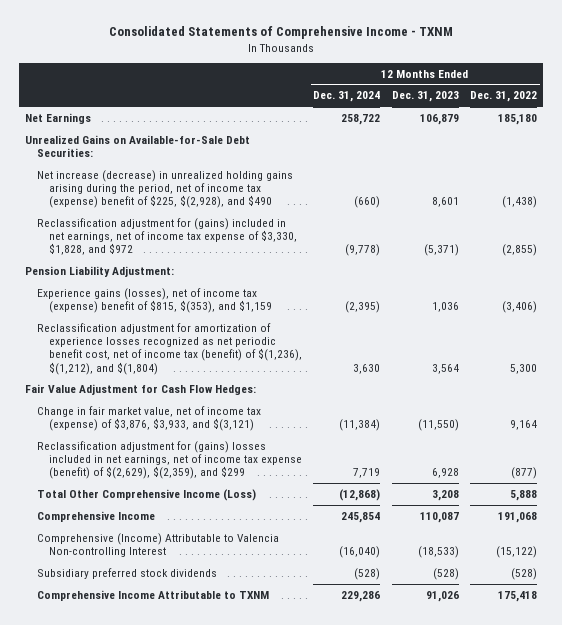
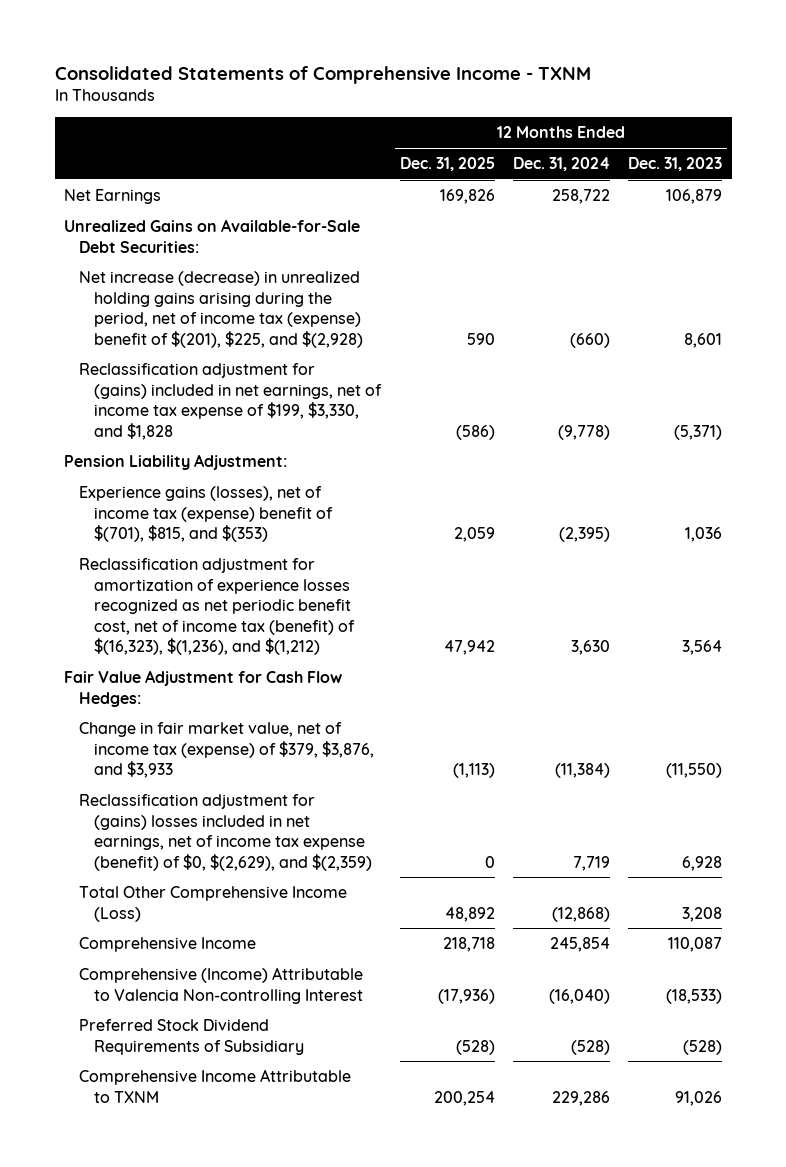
[470,91,538,103] Dec. 31, 2022 -> none
none -> [399,157,495,172] Dec. 31, 2025
[36,169,293,209] Net increase (decrease) in unrealized holding gains arising during the period, net of income tax (expense) benefit of $225, $(2,928), and $490 -> [79,271,364,348] Net increase (decrease) in unrealized holding gains arising during the period, net of income tax (expense) benefit of $(201), $225, and $(2,928)
[36,217,298,256] Reclassification adjustment for (gains) included in net earnings, net of income tax expense of $3,330, $1,828, and $972 -> [79,363,383,440] Reclassification adjustment for (gains) included in net earnings, net of income tax expense of $199, $3,330, and $1,828
[36,287,273,314] Experience gains (losses), net of income tax (expense) benefit of $815, $(353), and $1,159 -> [79,486,334,543] Experience gains (losses), net of income tax (expense) benefit of $(701), $815, and $(353)
[36,322,303,375] Reclassification adjustment for amortization of experience losses recognized as net periodic benefit cost, net of income tax (benefit) of $(1,236), $(1,212), and $(1,804) -> [79,558,356,656] Reclassification adjustment for amortization of experience losses recognized as net periodic benefit cost, net of income tax (benefit) of $(16,323), $(1,236), and $(1,212)
[36,405,261,432] Change in fair market value, net of income tax (expense) of $3,876, $3,933, and $(3,121) -> [79,722,375,779] Change in fair market value, net of income tax (expense) of $379, $3,876, and $3,933
[36,440,303,480] Reclassification adjustment for (gains) losses included in net earnings, net of income tax expense (benefit) of $(2,629), $(2,359), and $299 -> [79,794,373,871] Reclassification adjustment for (gains) losses included in net earnings, net of income tax expense (benefit) of $0, $(2,629), and $(2,359)
[36,567,217,579] Subsidiary preferred stock dividends -> [79,1019,305,1055] Preferred Stock Dividend Requirements of Subsidiary

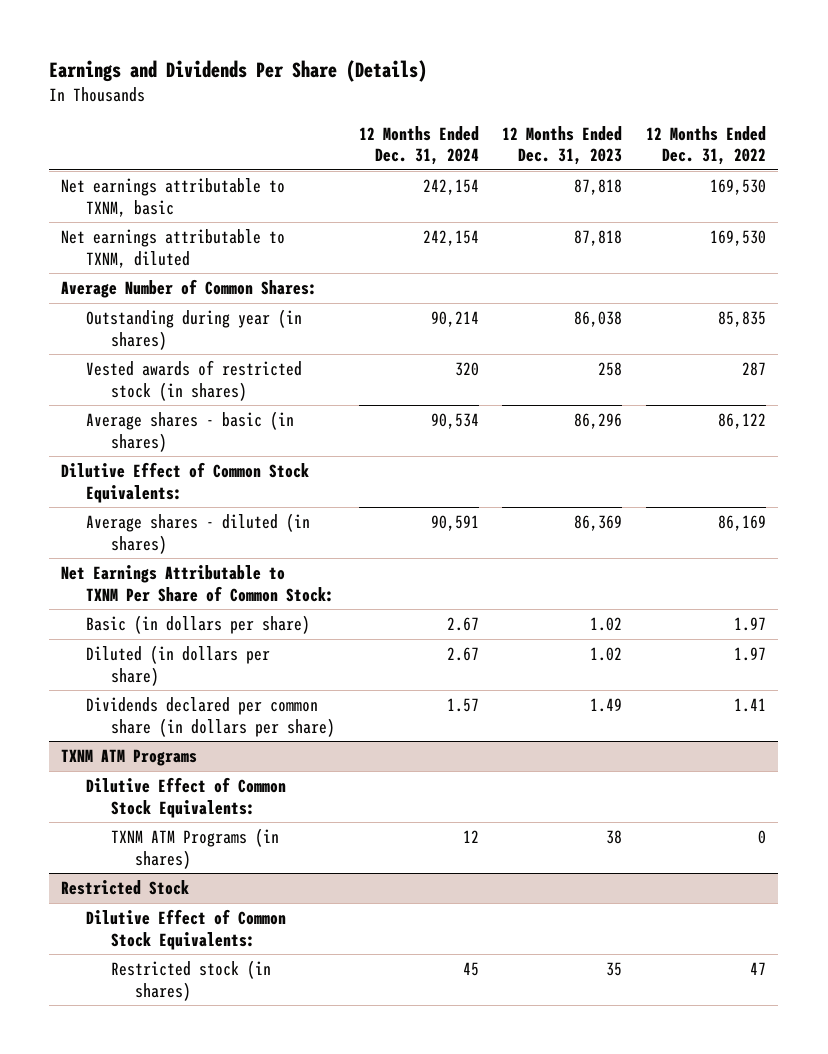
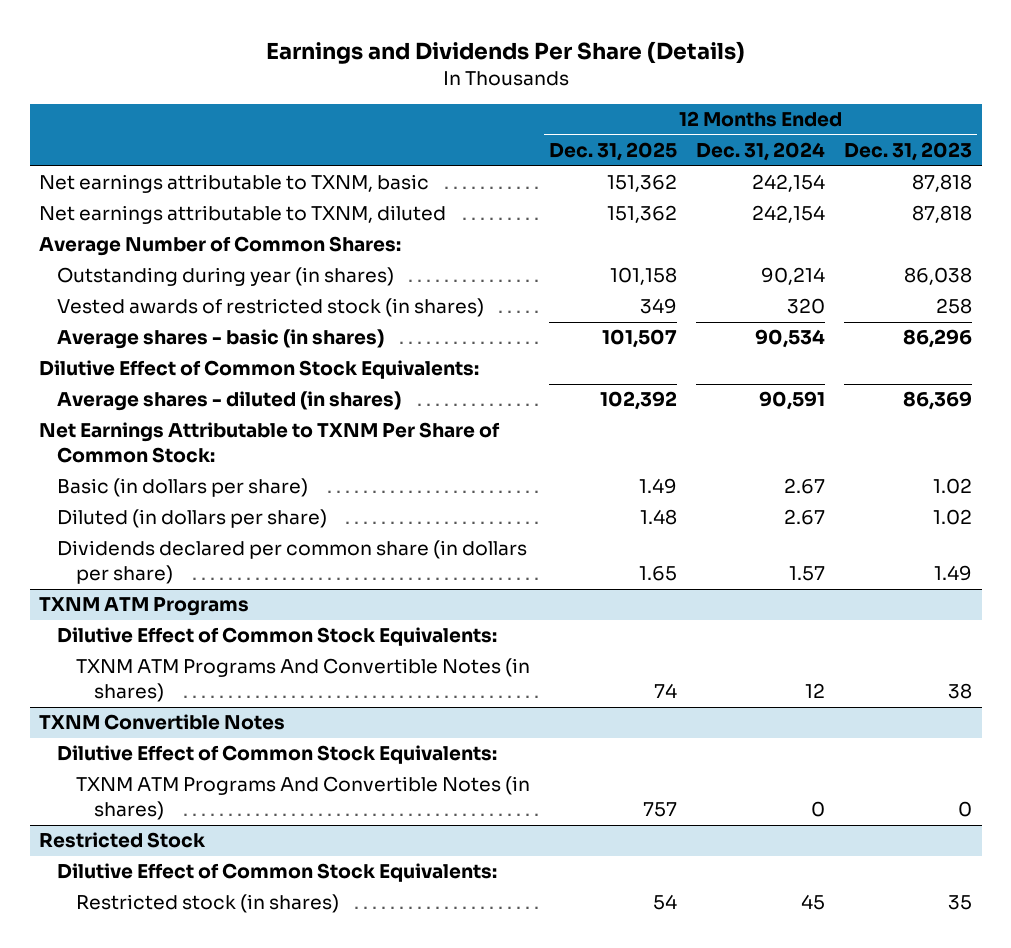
[646,125,767,166] 12 Months Ended Dec. 31, 2022 -> none
none -> [548,142,677,162] Dec. 31, 2025
[110,828,279,869] TXNM ATM Programs (in shares) -> [75,658,530,703] TXNM ATM Programs And Convertible Notes (in shares)
none -> [39,714,286,731] TXNM Convertible Notes
none -> [57,745,498,765] Dilutive Effect of Common Stock Equivalents:
none -> [75,776,530,821] TXNM ATM Programs And Convertible Notes (in shares)

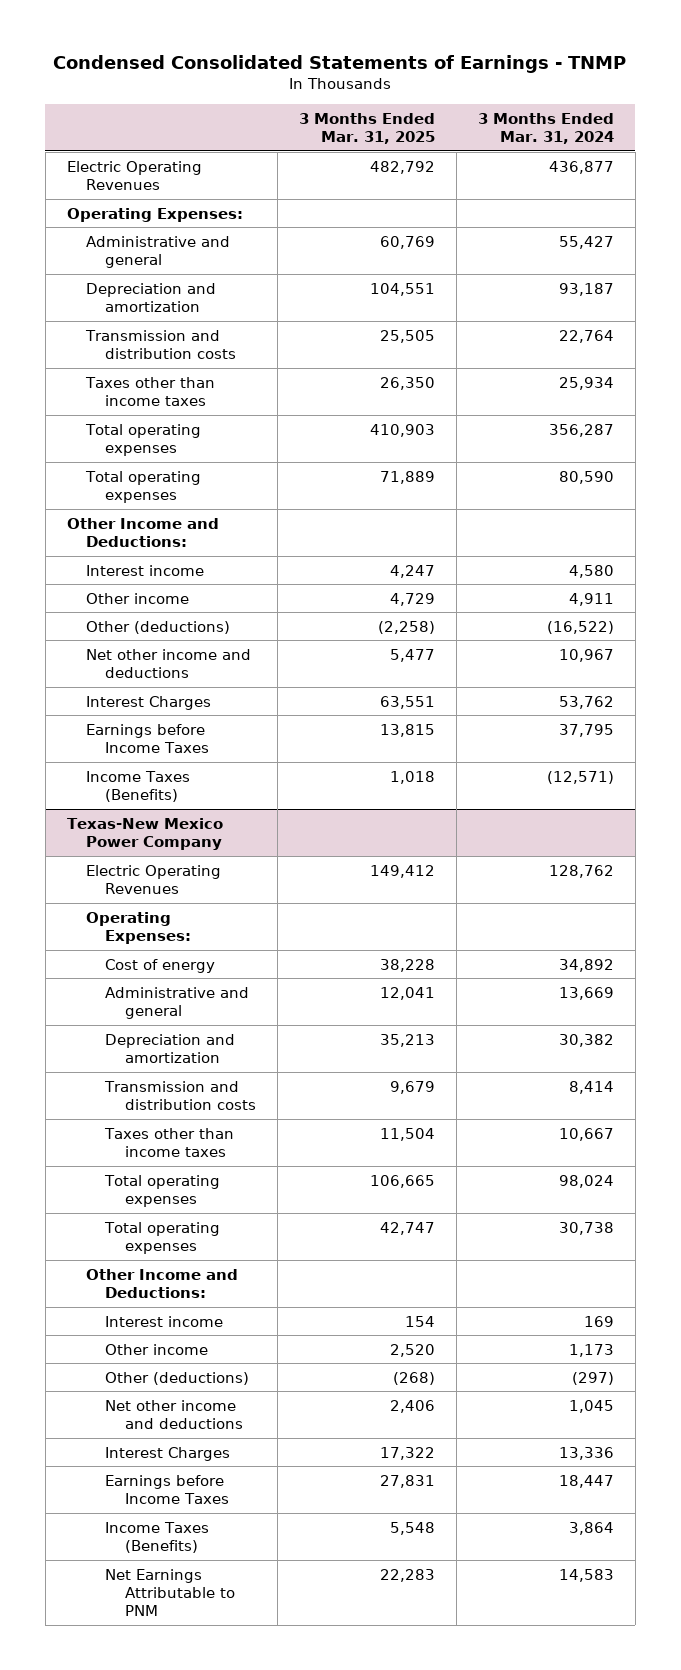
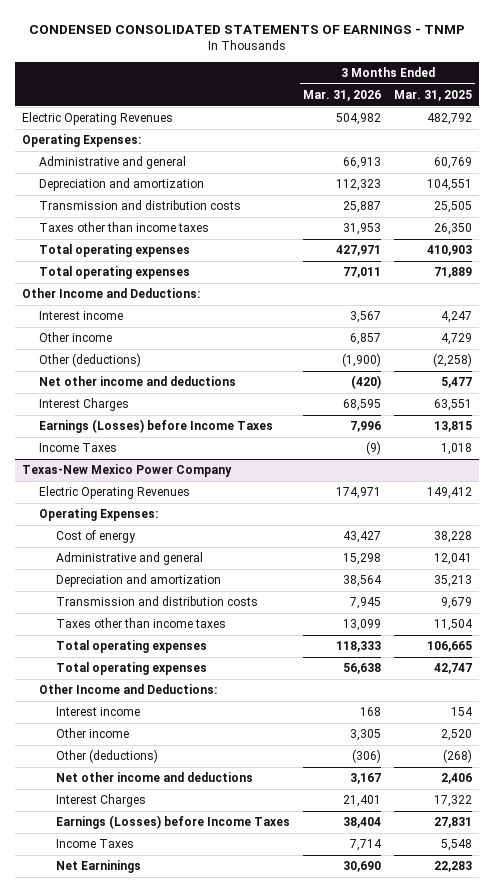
[53,54,627,73] Condensed Consolidated Statements of Earnings - TNMP -> [28,24,465,34] CONDENSED CONSOLIDATED STATEMENTS OF EARNINGS - TNMP
[477,112,614,144] 3 Months Ended Mar. 31, 2024 -> none
none -> [303,90,382,102] Mar. 31, 2026
[86,723,210,753] Earnings before Income Taxes -> [38,419,273,434] Earnings (Losses) before Income Taxes
[86,770,191,802] Income Taxes (Benefits) -> [38,443,117,453] Income Taxes
[105,1474,229,1504] Earnings before Income Taxes -> [56,815,291,830] Earnings (Losses) before Income Taxes
[105,1521,210,1553] Income Taxes (Benefits) -> [56,839,135,849] Income Taxes
[105,1568,235,1617] Net Earnings Attributable to PNM -> [56,860,142,874] Net Earninings

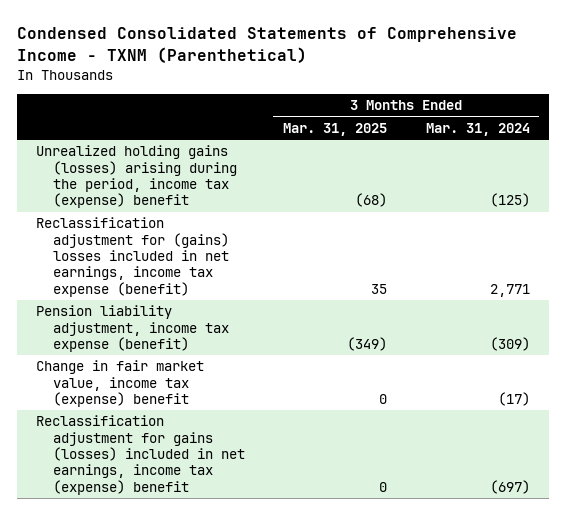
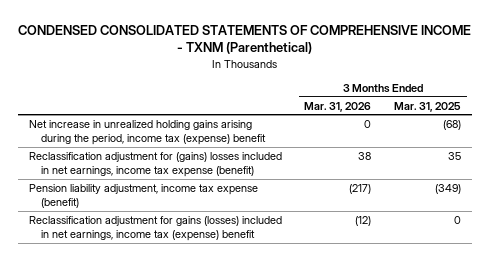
[16,26,517,63] Condensed Consolidated Statements of Comprehensive Income - TXNM (Parenthetical) -> [17,25,471,55] CONDENSED CONSOLIDATED STATEMENTS OF COMPREHENSIVE INCOME - TXNM (Parenthetical)
[425,122,530,136] Mar. 31, 2024 -> none
none -> [304,101,372,112] Mar. 31, 2026
[36,145,237,209] Unrealized holding gains (losses) arising during the period, income tax (expense) benefit -> [28,119,267,146] Net increase in unrealized holding gains arising during the period, income tax (expense) benefit
[36,360,205,408] Change in fair market value, income tax (expense) benefit -> none

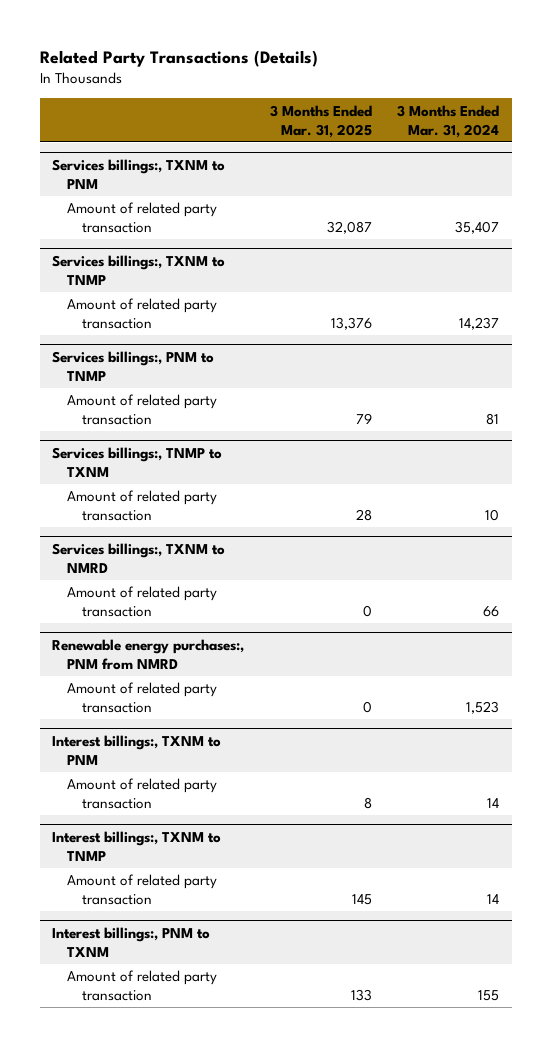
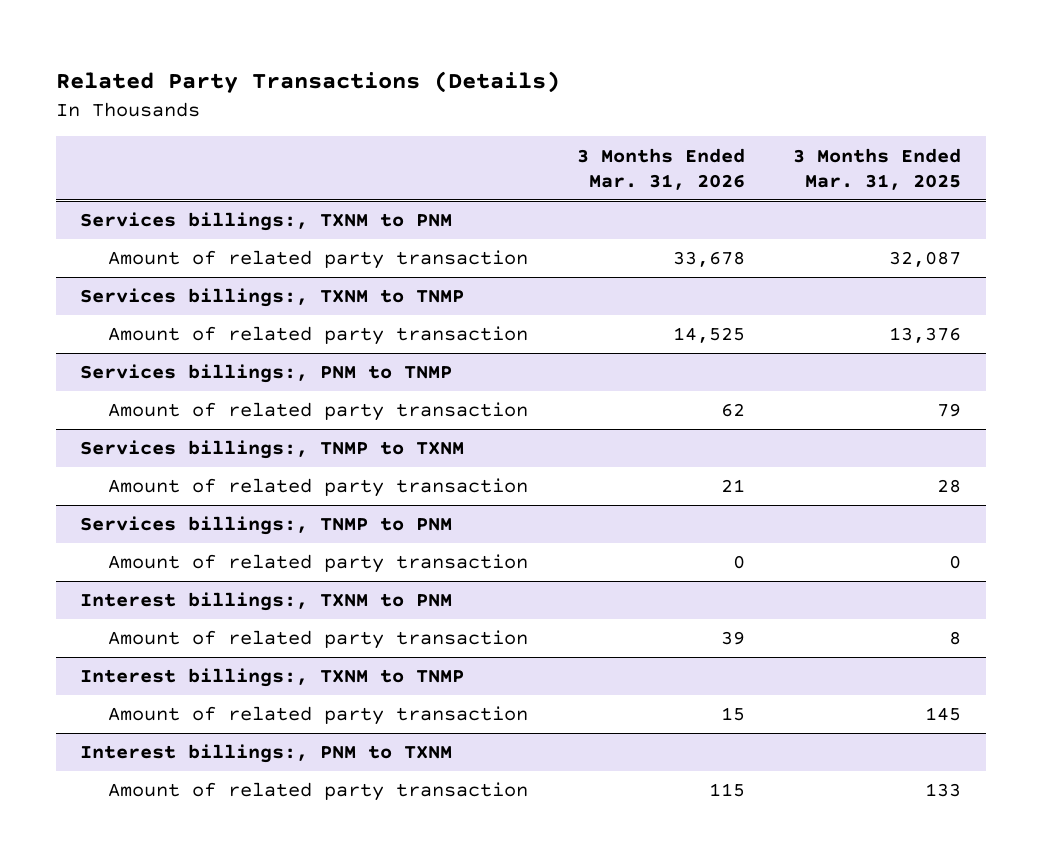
[397,104,500,138] 3 Months Ended Mar. 31, 2024 -> none
none -> [576,147,745,190] 3 Months Ended Mar. 31, 2026
[52,542,226,573] Services billings:, TXNM to NMRD -> none
[67,586,218,618] Amount of related party transaction -> none
[52,638,245,670] Renewable energy purchases:, PNM from NMRD -> none
none -> [80,516,453,536] Services billings:, TNMP to PNM

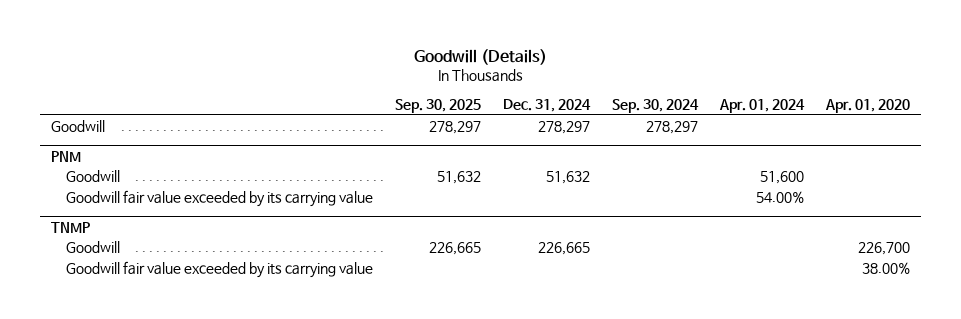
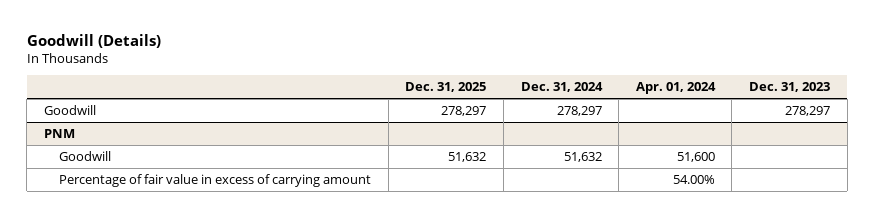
[394,98,481,113] Sep. 30, 2025 -> none
[611,98,699,113] Sep. 30, 2024 -> none
[824,98,910,113] Apr. 01, 2020 -> none
none -> [405,82,487,93] Dec. 31, 2025
none -> [748,82,830,93] Dec. 31, 2023
[51,221,91,233] TNMP -> none
[65,241,120,254] Goodwill -> none
[65,261,373,279] Goodwill fair value exceeded by its carrying value -> none
[65,190,373,208] Goodwill fair value exceeded by its carrying value -> [59,173,372,187] Percentage of fair value in excess of carrying amount

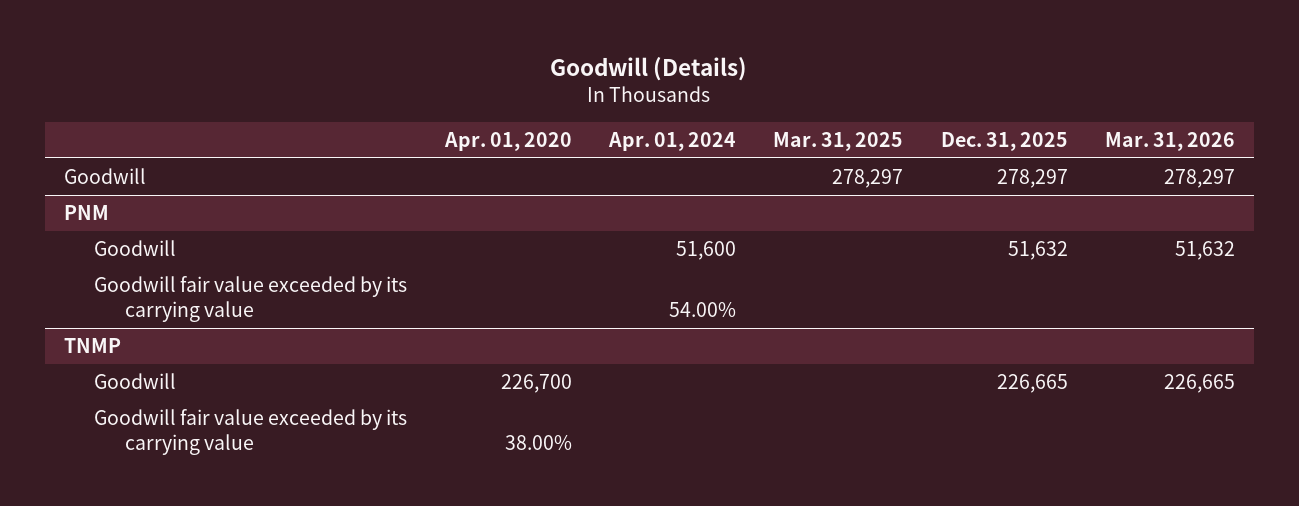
[520,82,603,93] Dec. 31, 2024 -> none
[748,82,830,93] Dec. 31, 2023 -> none
none -> [443,131,572,151] Apr. 01, 2020
none -> [773,131,904,151] Mar. 31, 2025
none -> [1105,131,1236,151] Mar. 31, 2026
[59,173,372,187] Percentage of fair value in excess of carrying amount -> [94,276,408,323] Goodwill fair value exceeded by its carrying value
none -> [63,338,121,354] TNMP
none -> [94,373,177,390] Goodwill
none -> [94,409,408,456] Goodwill fair value exceeded by its carrying value

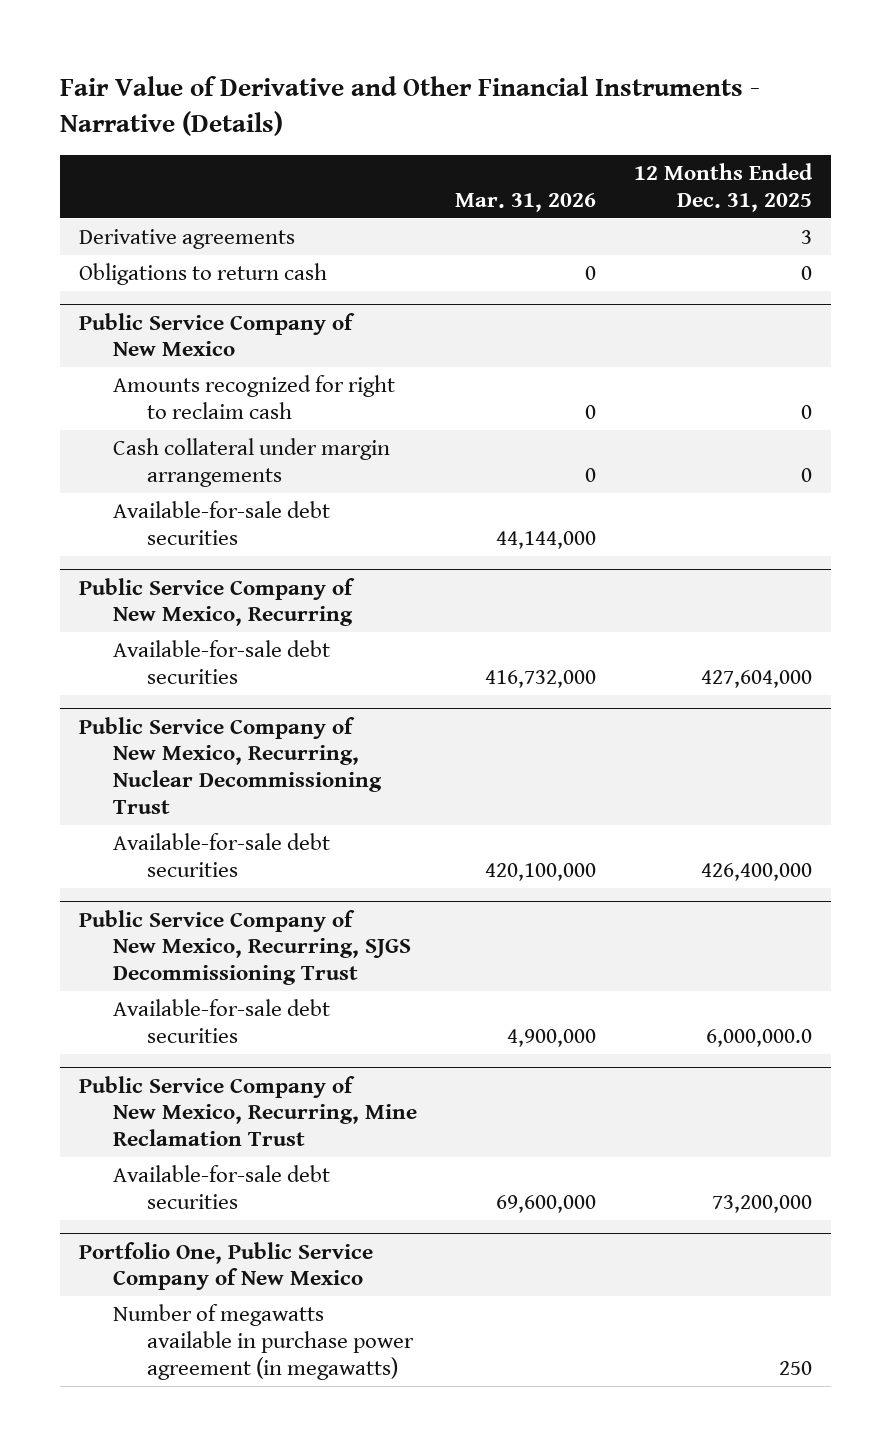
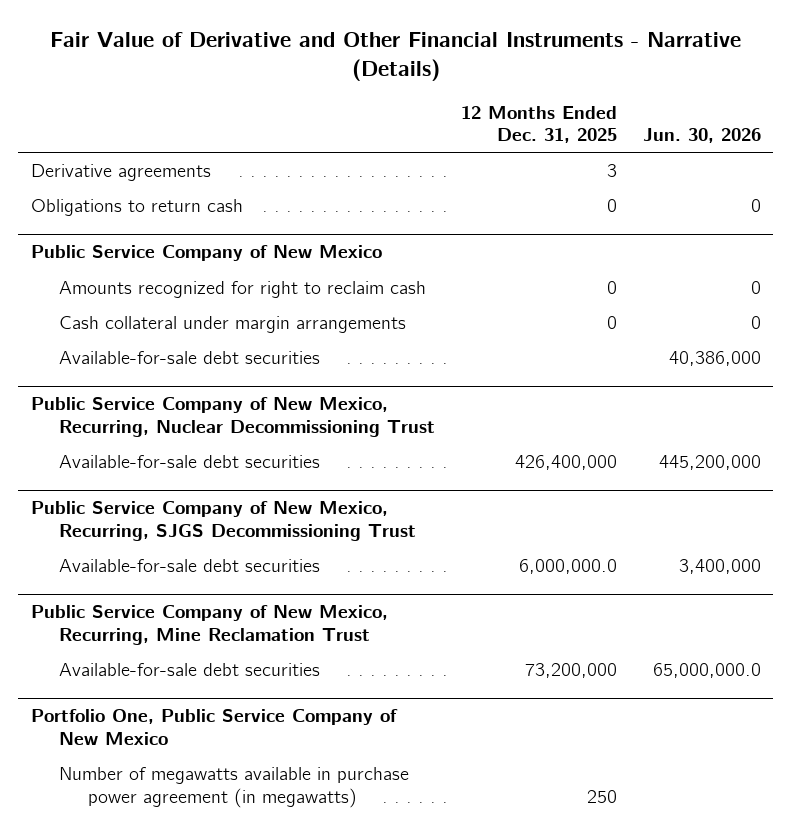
[455,192,597,212] Mar. 31, 2026 -> none
none -> [642,128,761,144] Jun. 30, 2026
[78,577,355,627] Public Service Company of New Mexico, Recurring -> none
[113,640,331,685] Available-for-sale debt securities -> none

